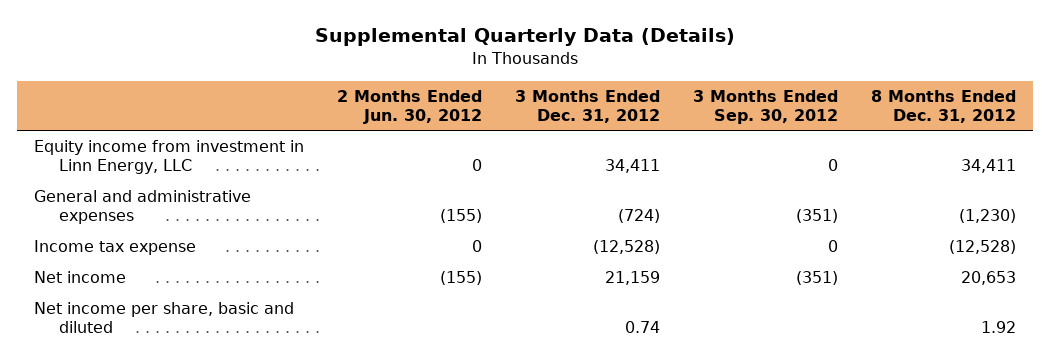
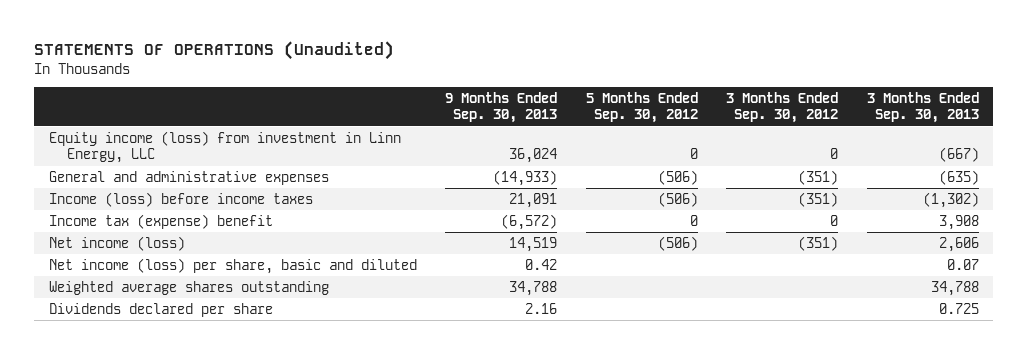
[315,28,736,47] Supplemental Quarterly Data (Details) -> [34,41,395,61] STATEMENTS OF OPERATIONS (Unaudited)
[336,89,482,125] 2 Months Ended Jun. 30, 2012 -> none
[515,89,661,124] 3 Months Ended Dec. 31, 2012 -> none
[871,89,1017,124] 8 Months Ended Dec. 31, 2012 -> none
none -> [445,91,558,124] 9 Months Ended Sep. 30, 2013
none -> [585,91,698,124] 5 Months Ended Sep. 30, 2012
none -> [866,91,979,124] 3 Months Ended Sep. 30, 2013
[33,140,304,175] Equity income from investment in Linn Energy, LLC -> [48,130,401,164] Equity income (loss) from investment in Linn Energy, LLC
none -> [48,191,313,207] Income (loss) before income taxes
[33,240,196,256] Income tax expense -> [48,213,273,229] Income tax (expense) benefit
[33,271,126,284] Net income -> [48,235,185,251] Net income (loss)
[33,302,294,334] Net income per share, basic and diluted -> [48,257,417,274] Net income (loss) per share, basic and diluted
none -> [48,280,329,295] Weighted average shares outstanding
none -> [48,302,273,317] Dividends declared per share

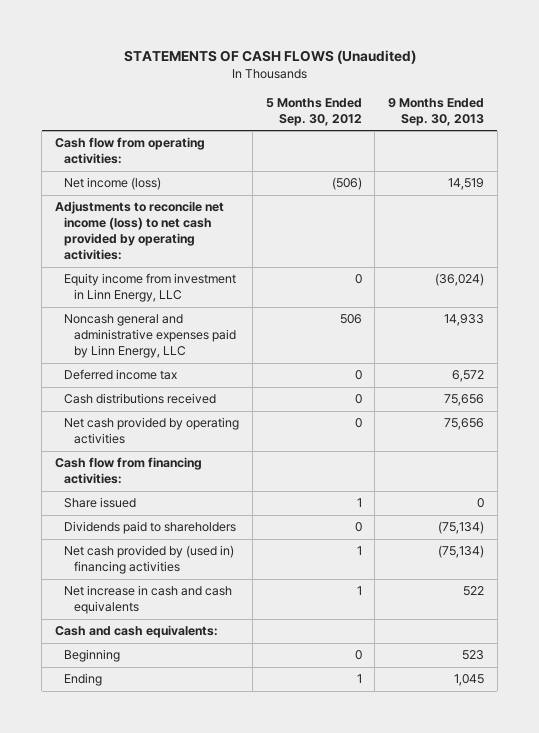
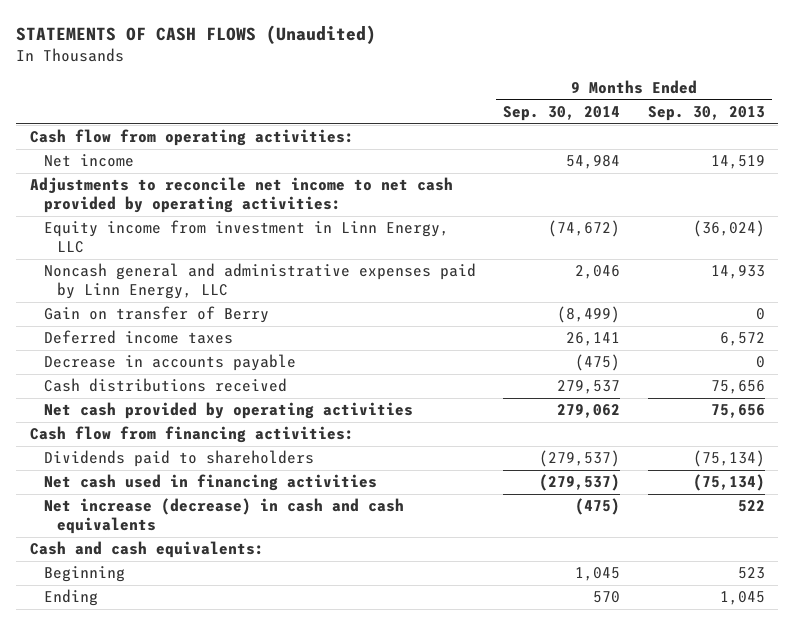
[265,97,362,126] 5 Months Ended Sep. 30, 2012 -> none
none -> [503,106,621,122] Sep. 30, 2014
[64,177,162,191] Net income (loss) -> [43,154,134,168] Net income
[55,201,225,261] Adjustments to reconcile net income (loss) to net cash provided by operating activities: -> [29,177,453,214] Adjustments to reconcile net income to net cash provided by operating activities:
none -> [43,306,269,324] Gain on transfer of Berry
[64,369,178,381] Deferred income tax -> [43,330,233,345] Deferred income taxes
none -> [43,354,296,372] Decrease in accounts payable
[64,497,137,509] Share issued -> none
[64,545,235,575] Net cash provided by (used in) financing activities -> [43,474,377,492] Net cash used in financing activities
[64,585,233,615] Net increase in cash and cash equivalents -> [43,498,404,535] Net increase (decrease) in cash and cash equivalents

